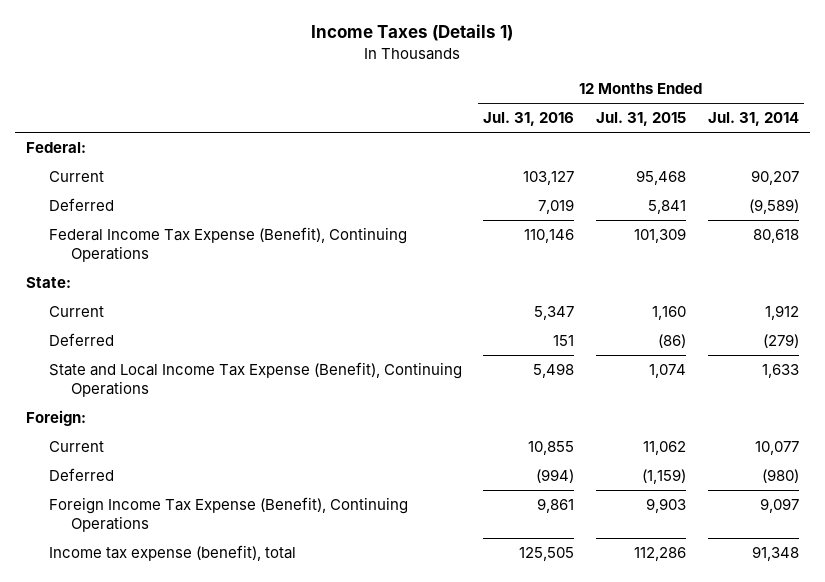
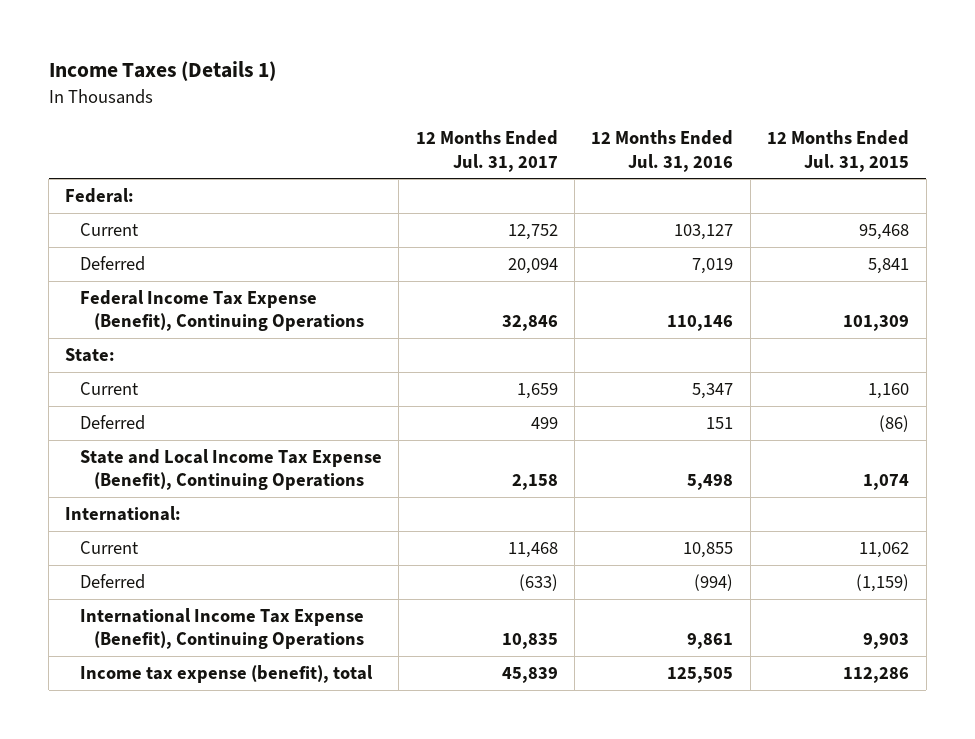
[707,112,799,127] Jul. 31, 2014 -> none
none -> [415,130,558,172] 12 Months Ended Jul. 31, 2017
[26,410,87,427] Foreign: -> [65,506,182,522] International:
[48,497,408,532] Foreign Income Tax Expense (Benefit), Continuing Operations -> [79,608,364,650] International Income Tax Expense (Benefit), Continuing Operations

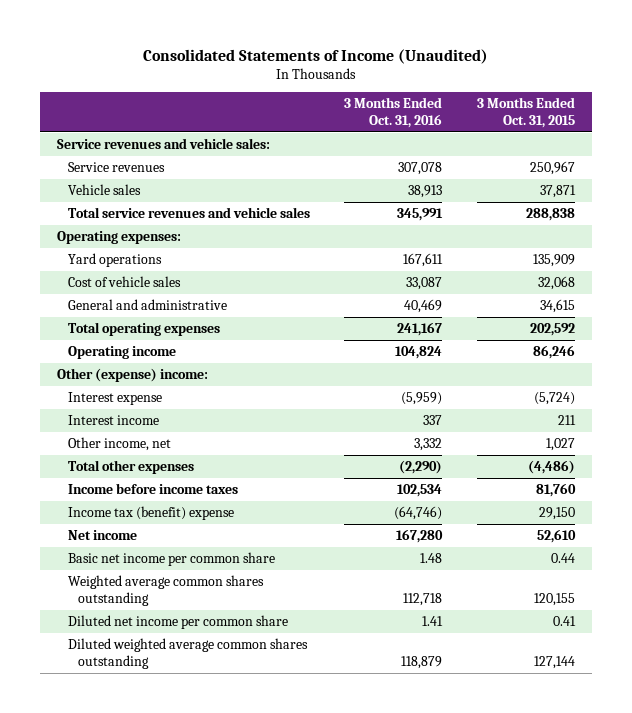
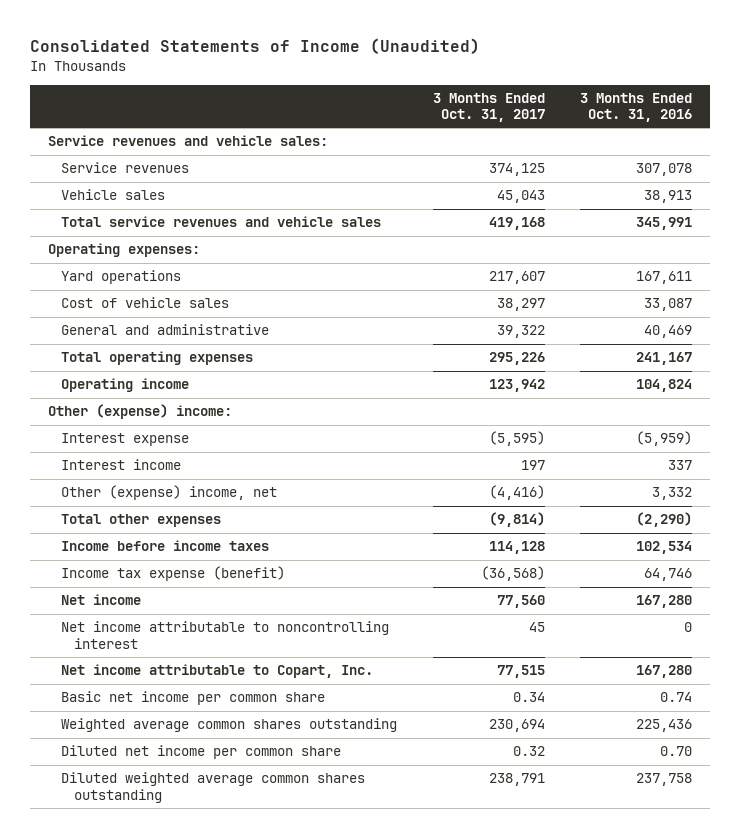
[476,96,575,128] 3 Months Ended Oct. 31, 2015 -> none
none -> [432,92,545,123] 3 Months Ended Oct. 31, 2017
[67,436,171,451] Other income, net -> [60,485,277,501] Other (expense) income, net
[67,505,234,520] Income tax (benefit) expense -> [60,566,285,582] Income tax expense (benefit)
[394,505,443,520] (64,746) -> [644,568,693,582] 64,746
none -> [60,621,389,649] Net income attributable to noncontrolling interest
none -> [60,664,373,679] Net income attributable to Copart, Inc.
[420,552,443,563] 1.48 -> [660,692,693,703] 0.74
[403,592,443,606] 112,718 -> [636,719,693,733] 225,436
[422,615,444,626] 1.41 -> [660,746,693,757] 0.70
[401,655,443,669] 118,879 -> [636,773,693,787] 237,758

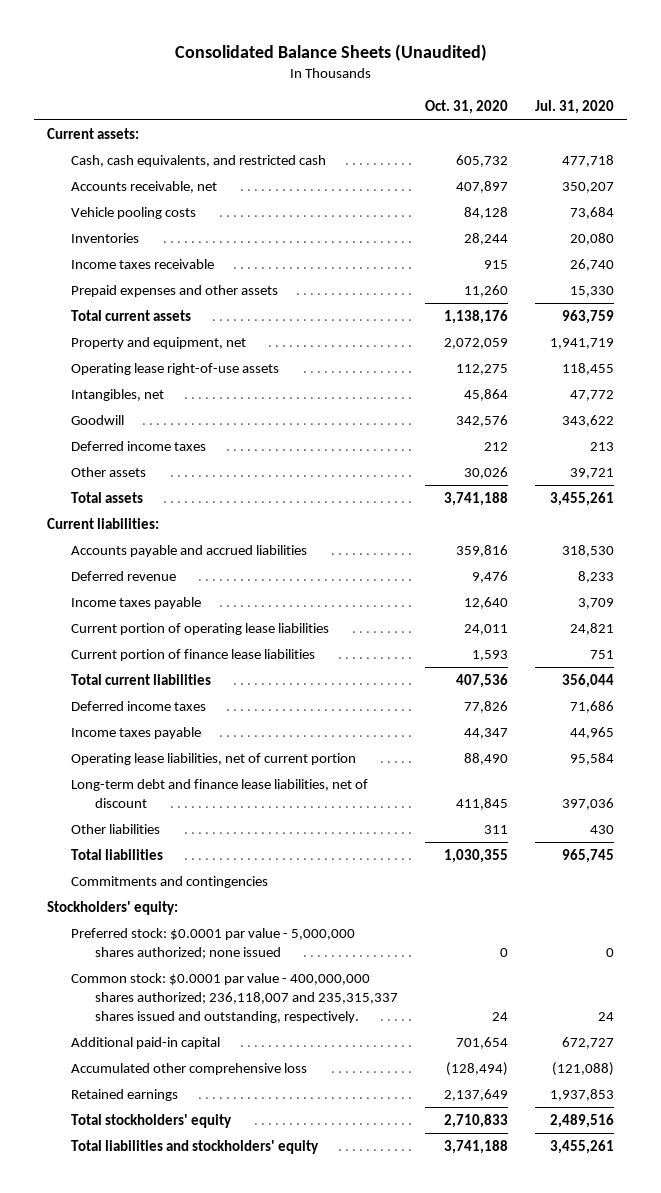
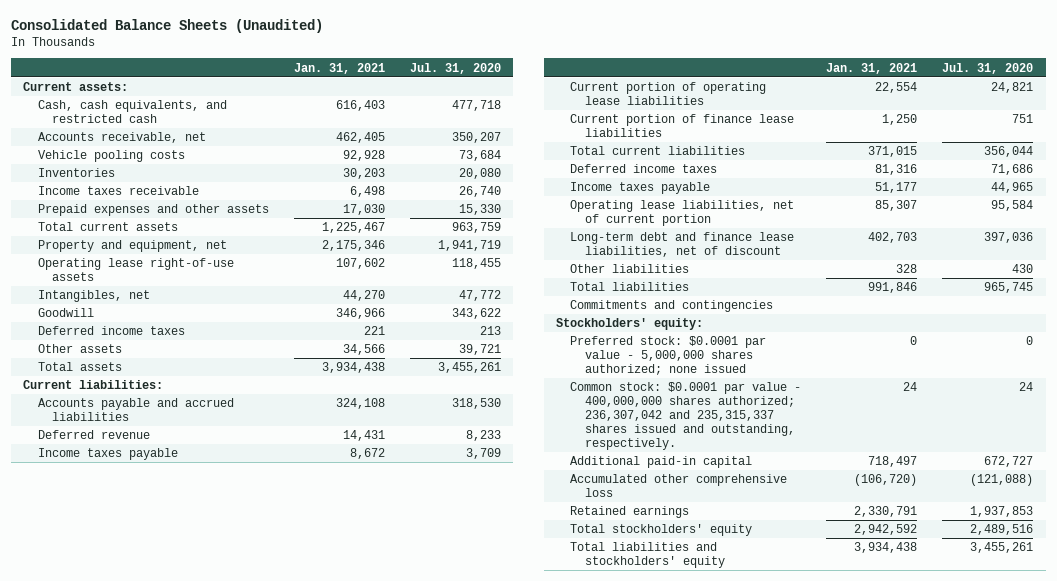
[424,100,508,115] Oct. 31, 2020 -> none
none -> [293,62,385,74] Jan. 31, 2021
[71,973,399,1023] Common stock: $0.0001 par value - 400,000,000 shares authorized; 236,118,007 and 235,315,337 shares issued and outstanding, respectively. -> [570,382,802,451] Common stock: $0.0001 par value - 400,000,000 shares authorized; 236,307,042 and 235,315,337 shares issued and outstanding, respectively.

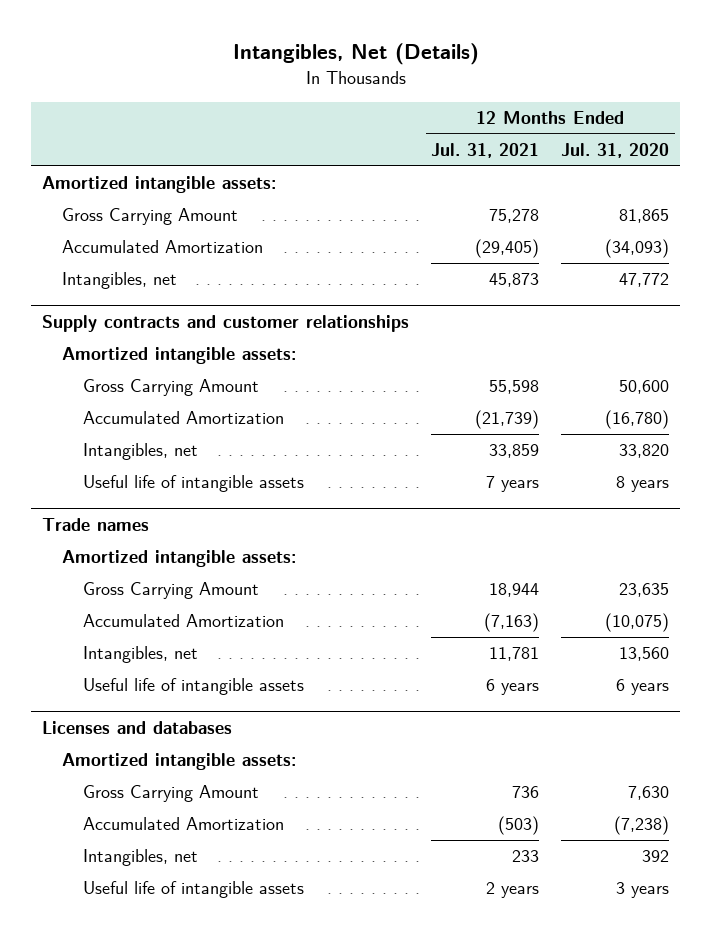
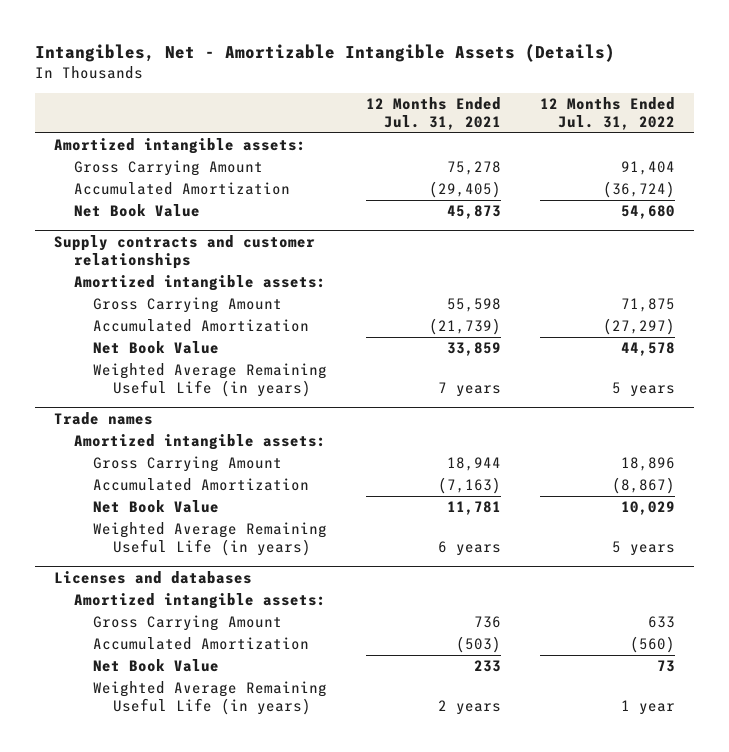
[232,43,479,66] Intangibles, Net (Details) -> [34,43,615,62] Intangibles, Net - Amortizable Intangible Assets (Details)
[561,143,670,159] Jul. 31, 2020 -> none
none -> [539,97,675,131] 12 Months Ended Jul. 31, 2022
[62,272,178,290] Intangibles, net -> [73,204,200,218] Net Book Value
[82,443,198,461] Intangibles, net -> [93,341,220,355] Net Book Value
[82,475,304,493] Useful life of intangible assets -> [93,363,328,397] Weighted Average Remaining Useful Life (in years)
[82,646,198,664] Intangibles, net -> [93,500,220,514] Net Book Value
[82,678,304,696] Useful life of intangible assets -> [93,522,328,556] Weighted Average Remaining Useful Life (in years)
[82,849,198,867] Intangibles, net -> [93,659,220,673] Net Book Value
[82,881,304,899] Useful life of intangible assets -> [93,681,328,715] Weighted Average Remaining Useful Life (in years)

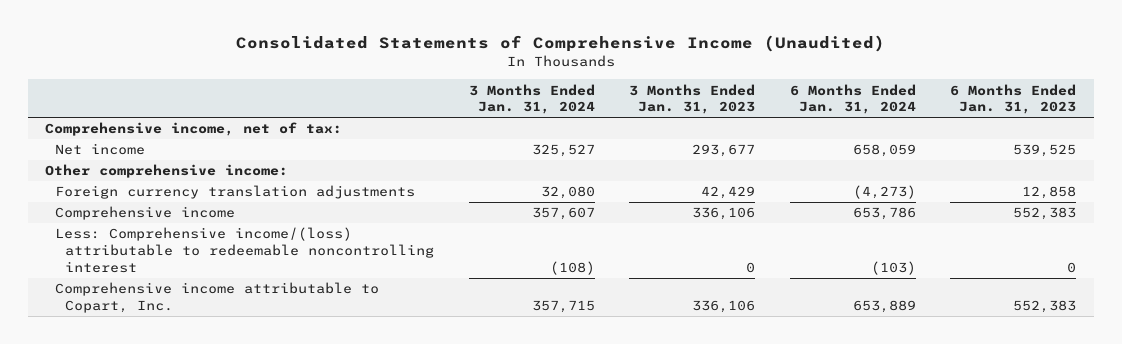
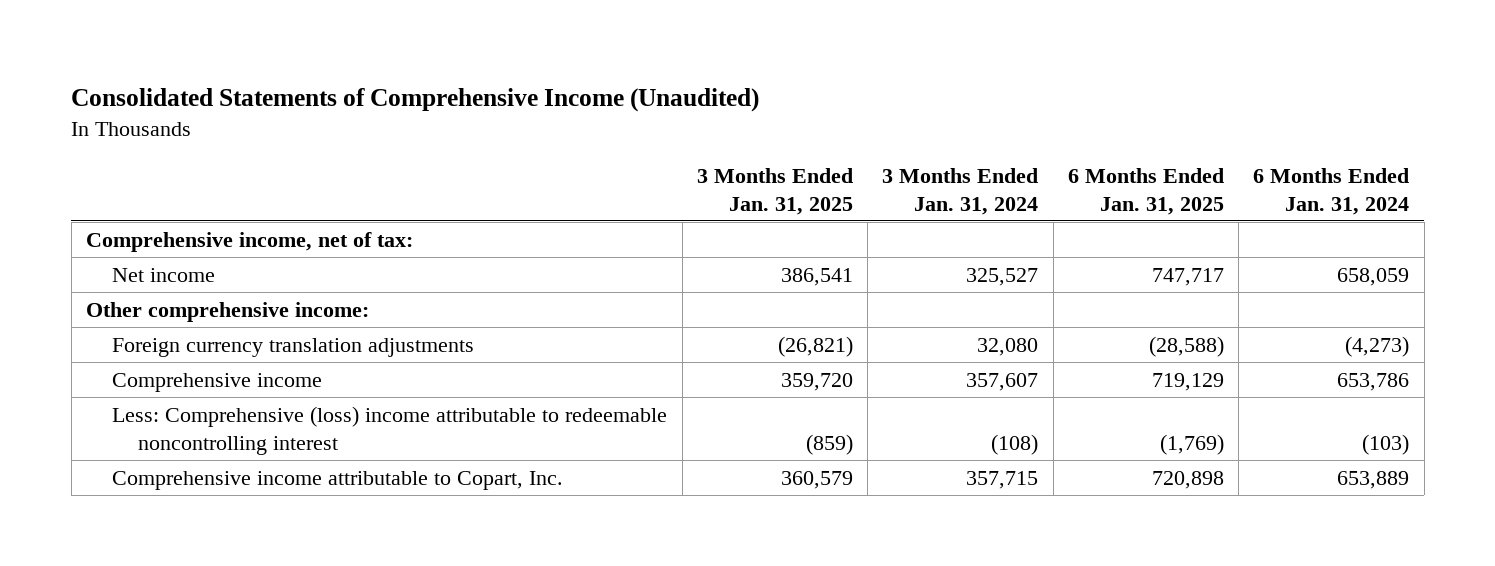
[629,83,756,115] 3 Months Ended Jan. 31, 2023 -> none
[950,83,1077,115] 6 Months Ended Jan. 31, 2023 -> none
none -> [696,167,853,215] 3 Months Ended Jan. 31, 2025
none -> [1067,167,1224,215] 6 Months Ended Jan. 31, 2025
[55,227,434,273] Less: Comprehensive income/(loss) attributable to redeemable noncontrolling interest -> [112,405,668,455] Less: Comprehensive (loss) income attributable to redeemable noncontrolling interest

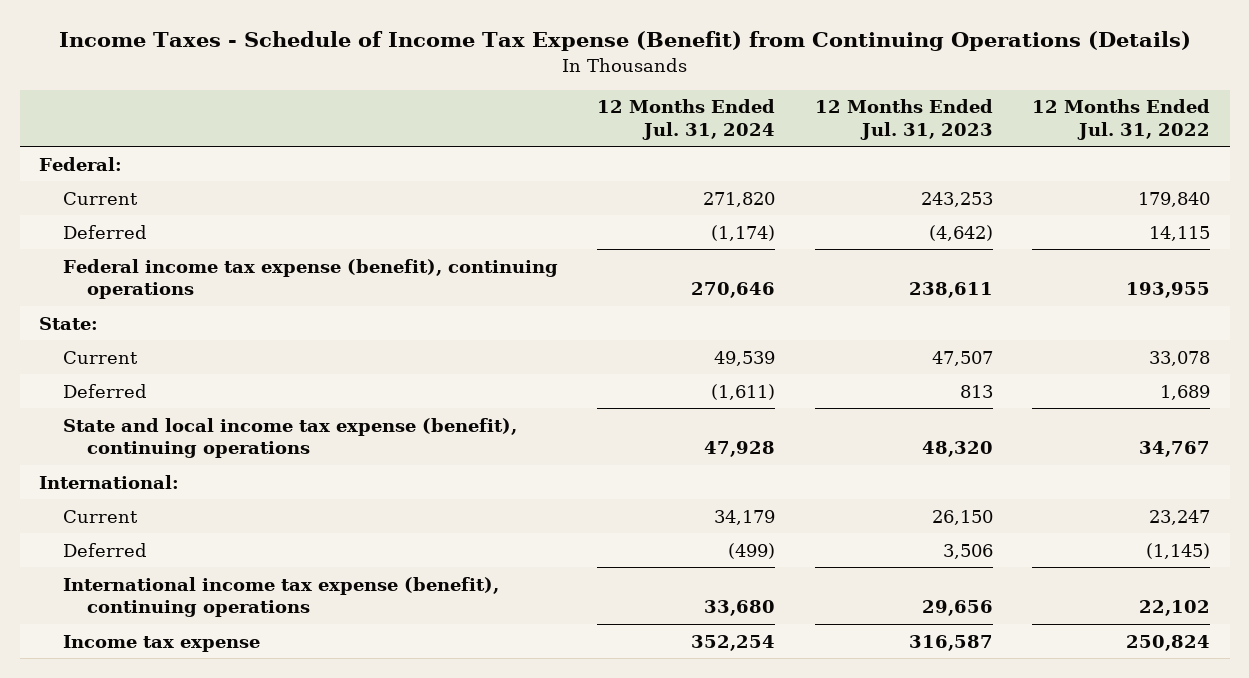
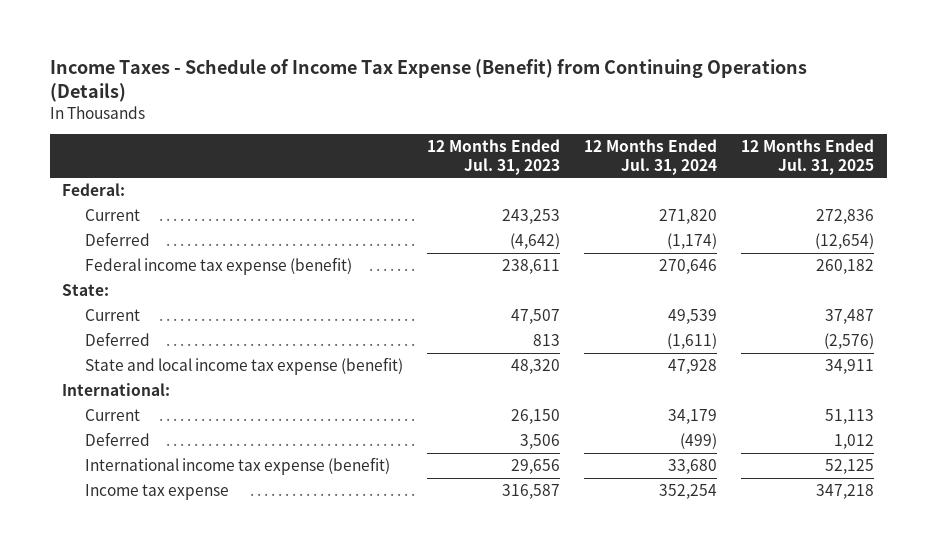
[1031,99,1210,140] 12 Months Ended Jul. 31, 2022 -> none
none -> [741,138,875,175] 12 Months Ended Jul. 31, 2025
[63,258,559,300] Federal income tax expense (benefit), continuing operations -> [84,256,352,275] Federal income tax expense (benefit)
[63,417,518,459] State and local income tax expense (benefit), continuing operations -> [84,356,403,375] State and local income tax expense (benefit)
[63,576,500,618] International income tax expense (benefit), continuing operations -> [84,456,390,475] International income tax expense (benefit)

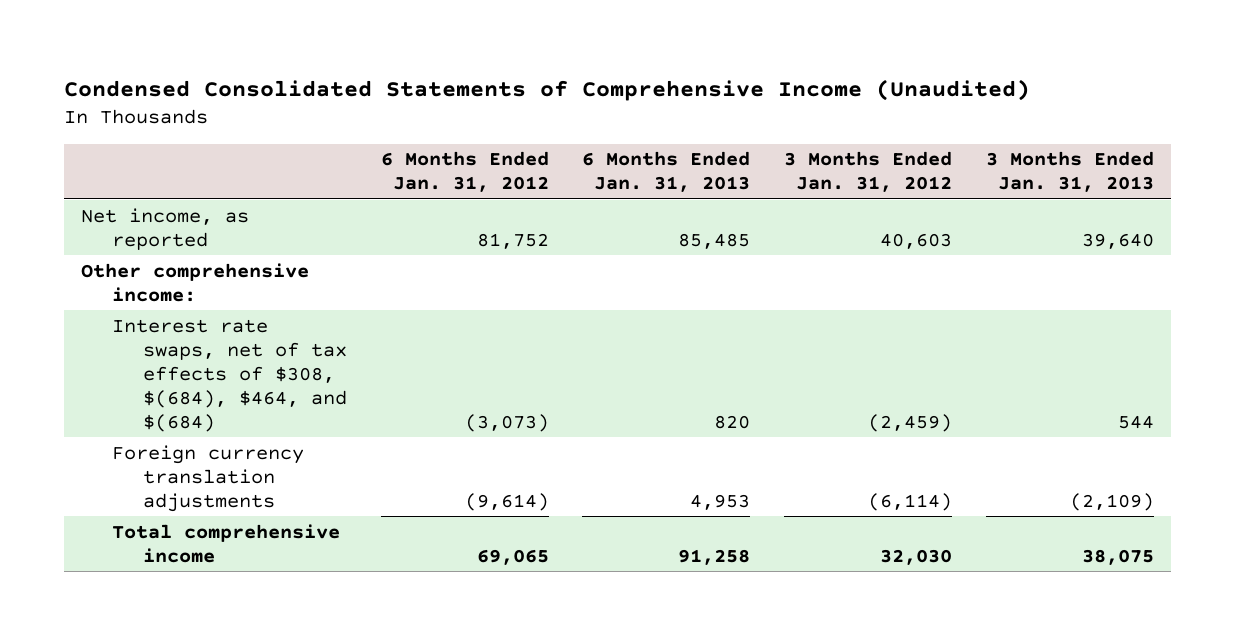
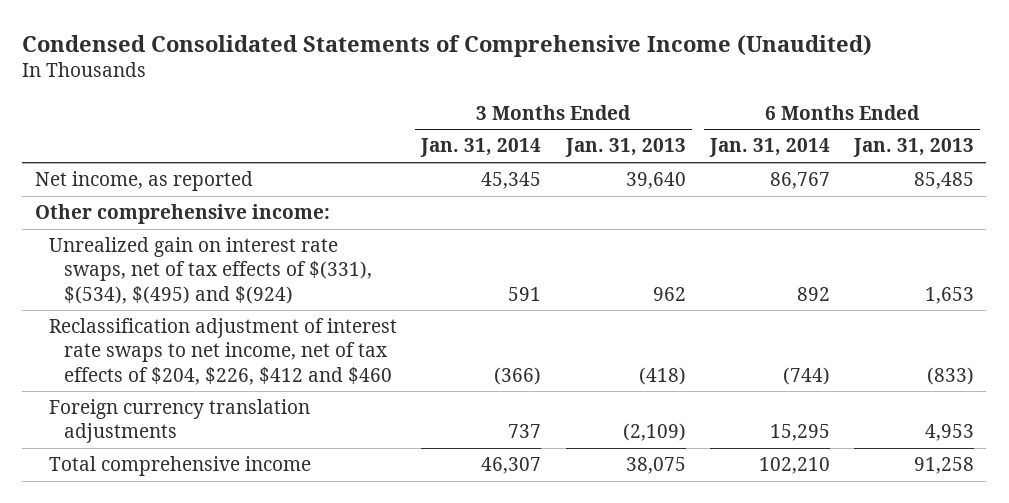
[380,151,549,193] 6 Months Ended Jan. 31, 2012 -> none
[784,151,953,193] 3 Months Ended Jan. 31, 2012 -> none
none -> [420,138,542,158] Jan. 31, 2014
none -> [708,138,830,158] Jan. 31, 2014
[111,318,347,432] Interest rate swaps, net of tax effects of $308, $(684), $464, and $(684) -> none
none -> [49,237,372,304] Unrealized gain on interest rate swaps, net of tax effects of $(331), $(534), $(495) and $(924)
none -> [49,318,398,385] Reclassification adjustment of interest rate swaps to net income, net of tax effects of $204, $226, $412 and $460

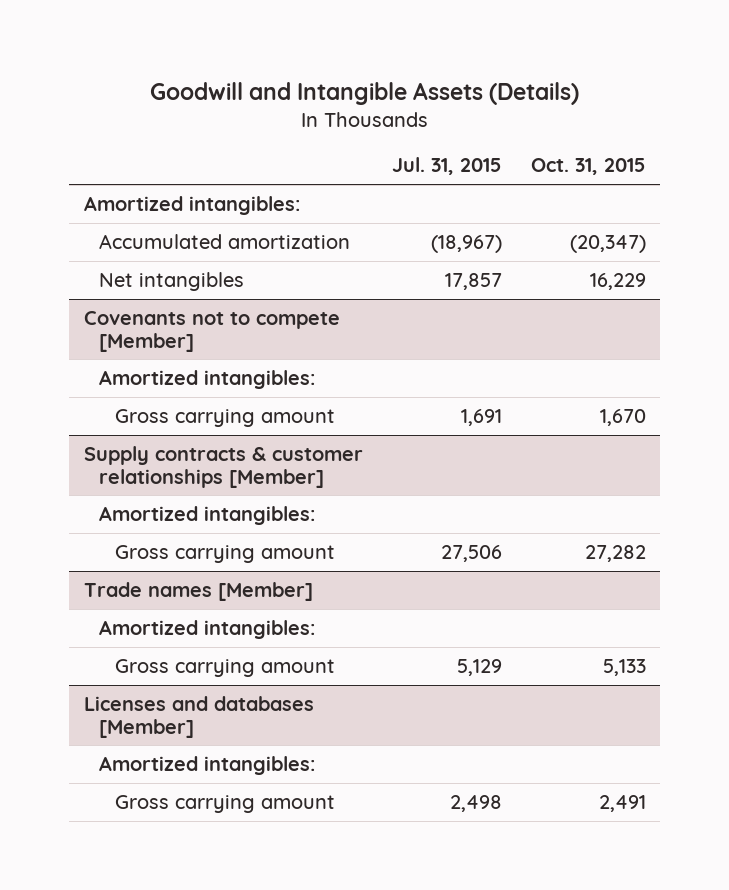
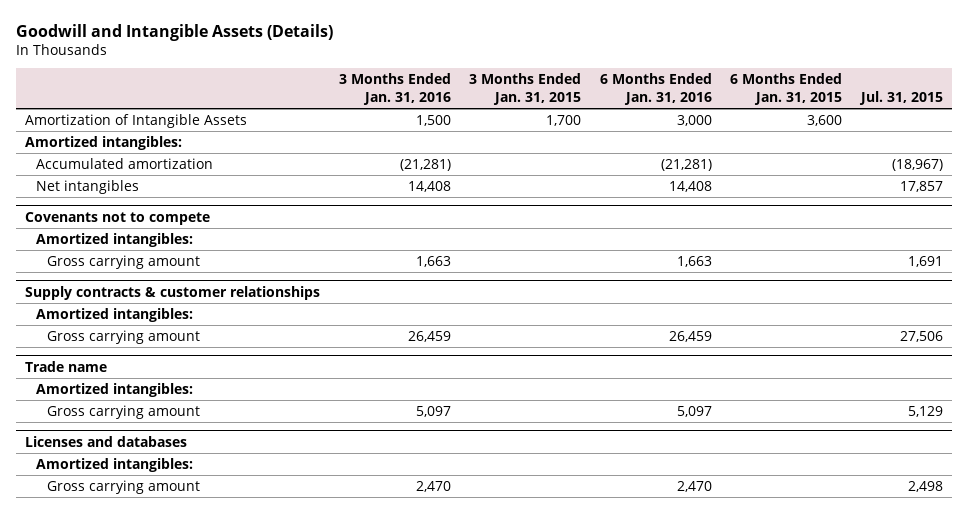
[530,158,646,176] Oct. 31, 2015 -> none
none -> [338,73,451,105] 3 Months Ended Jan. 31, 2016
none -> [469,73,582,105] 3 Months Ended Jan. 31, 2015
none -> [599,73,712,105] 6 Months Ended Jan. 31, 2016
none -> [730,73,843,105] 6 Months Ended Jan. 31, 2015
none -> [25,113,248,128] Amortization of Intangible Assets
[83,310,340,352] Covenants not to compete [Member] -> [25,211,211,225] Covenants not to compete
[83,445,363,488] Supply contracts & customer relationships [Member] -> [25,285,321,300] Supply contracts & customer relationships
[83,581,313,601] Trade names [Member] -> [25,360,108,372] Trade name
[83,695,314,738] Licenses and databases [Member] -> [25,435,188,447] Licenses and databases

